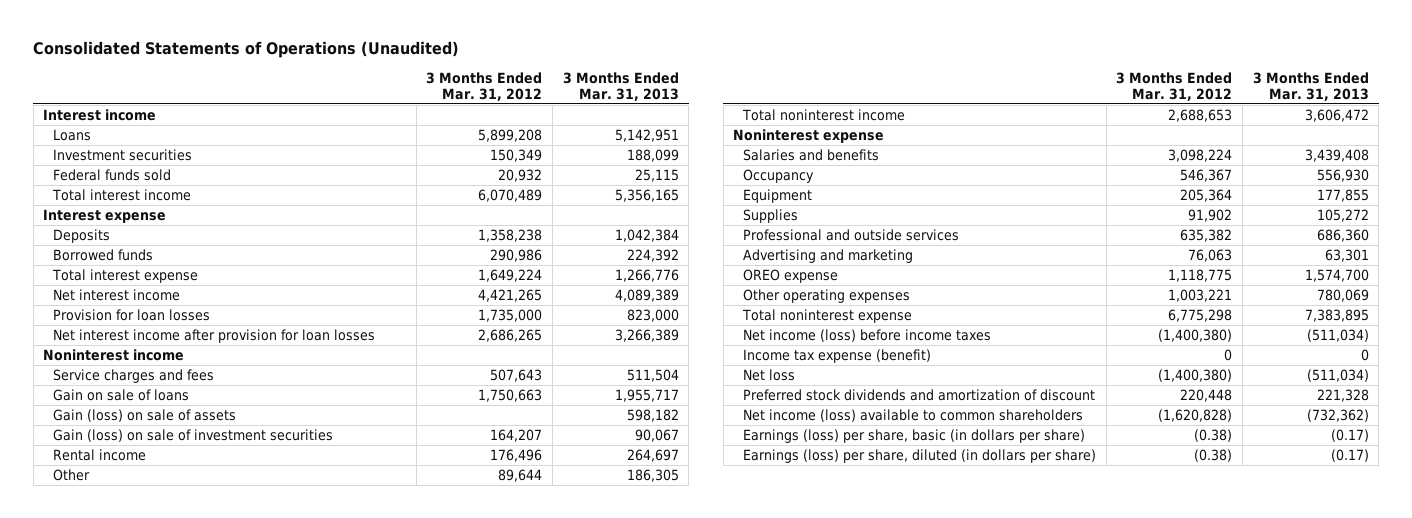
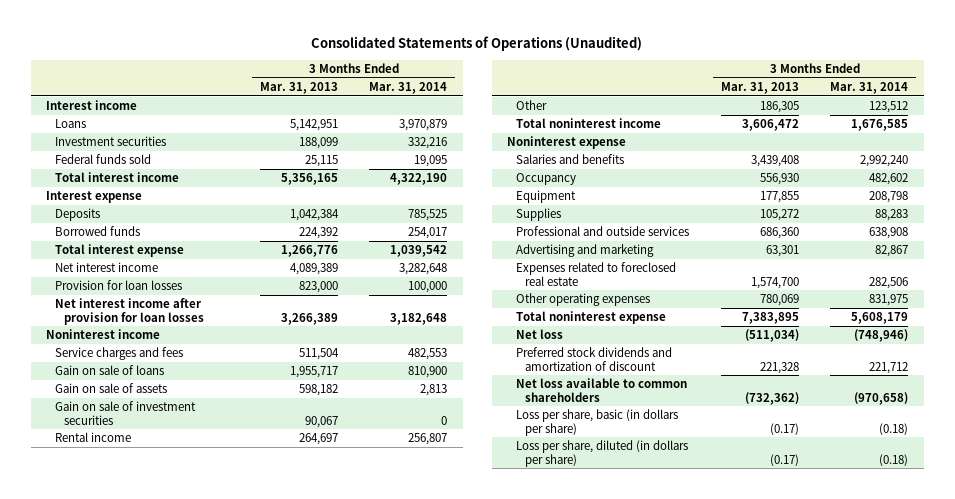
[426,72,543,102] 3 Months Ended Mar. 31, 2012 -> none
none -> [369,81,448,94] Mar. 31, 2014
[53,408,237,422] Gain (loss) on sale of assets -> [55,383,168,394] Gain on sale of assets
[53,428,334,442] Gain (loss) on sale of investment securities -> [55,401,197,425] Gain on sale of investment securities
[743,268,839,283] OREO expense -> [516,262,677,286] Expenses related to foreclosed real estate
[743,328,992,342] Net income (loss) before income taxes -> none
[743,348,932,363] Income tax expense (benefit) -> none
[743,408,1084,422] Net income (loss) available to common shareholders -> [516,378,688,402] Net loss available to common shareholders
[743,428,1086,443] Earnings (loss) per share, basic (in dollars per share) -> [516,409,679,436] Loss per share, basic (in dollars per share)
[743,448,1097,463] Earnings (loss) per share, diluted (in dollars per share) -> [516,440,689,467] Loss per share, diluted (in dollars per share)

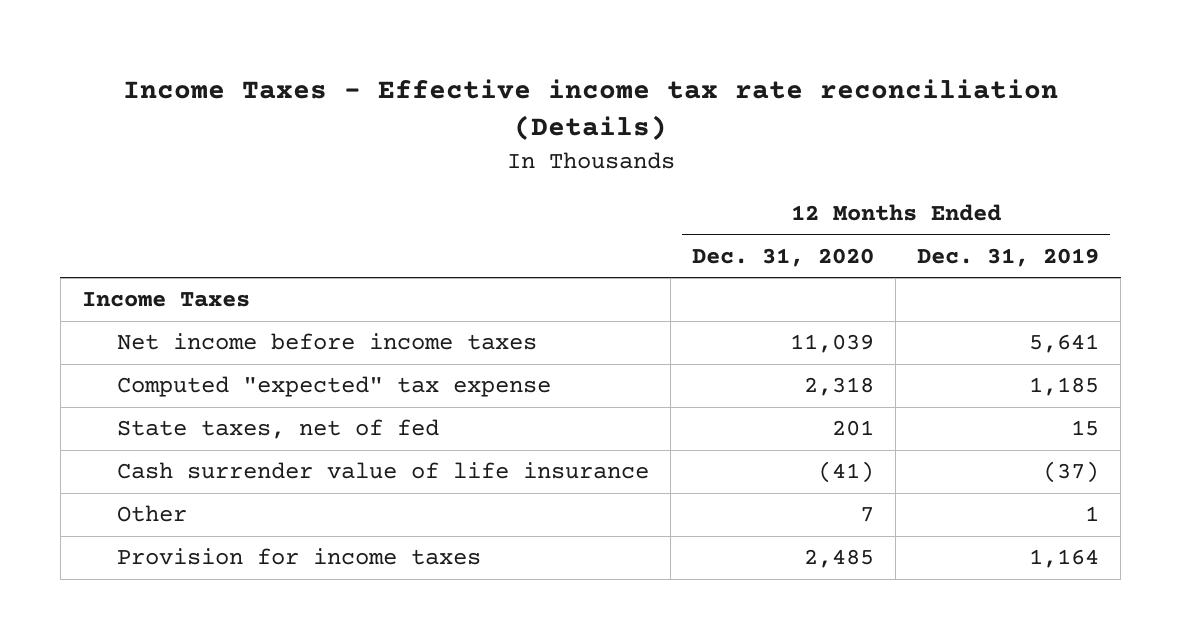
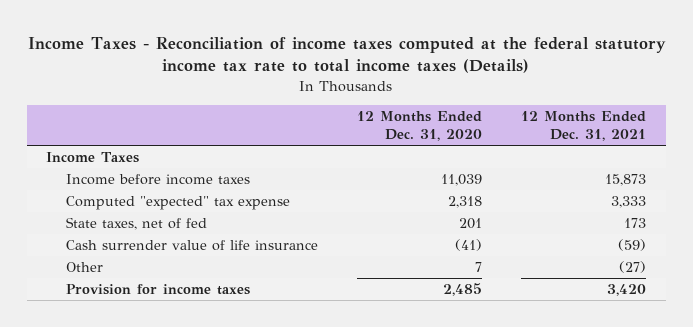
[122,78,1058,141] Income Taxes - Effective income tax rate reconciliation (Details) -> [28,36,667,74] Income Taxes - Reconciliation of income taxes computed at the federal statutory income tax rate to total income taxes (Details)
[917,248,1100,268] Dec. 31, 2019 -> none
none -> [521,111,647,141] 12 Months Ended Dec. 31, 2021
[117,333,538,351] Net income before income taxes -> [65,174,250,186] Income before income taxes

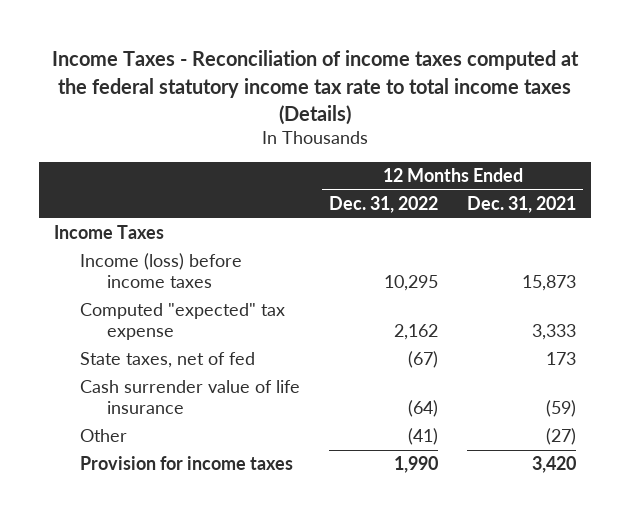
[357,111,483,141] 12 Months Ended Dec. 31, 2020 -> none
none -> [329,196,439,214] Dec. 31, 2022
[65,174,250,186] Income before income taxes -> [80,253,243,288] Income (loss) before income taxes

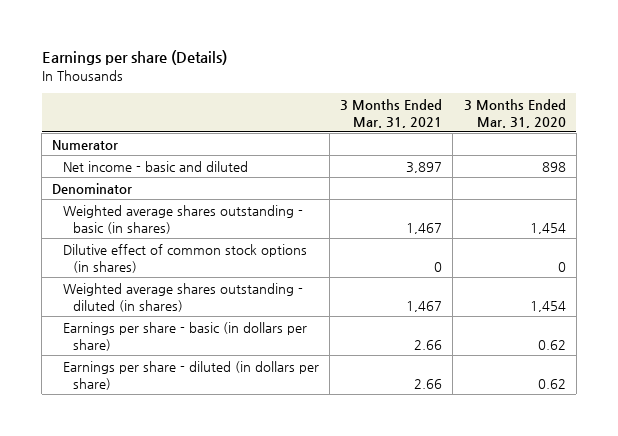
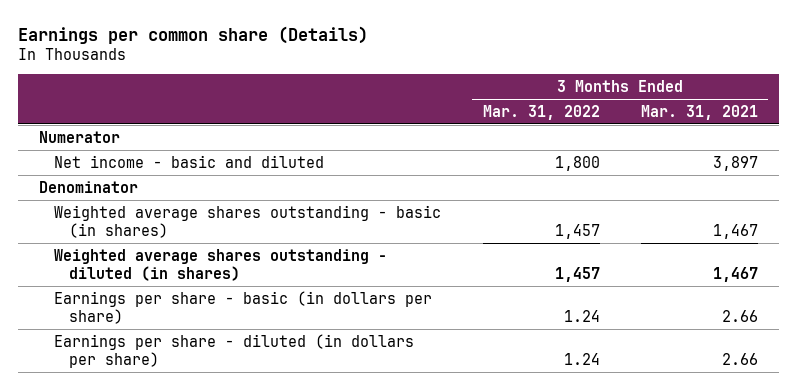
[41,50,227,66] Earnings per share (Details) -> [18,25,369,44] Earnings per common share (Details)
[463,98,566,128] 3 Months Ended Mar. 31, 2020 -> none
none -> [482,104,600,120] Mar. 31, 2022
[62,243,307,273] Dilutive effect of common stock options (in shares) -> none

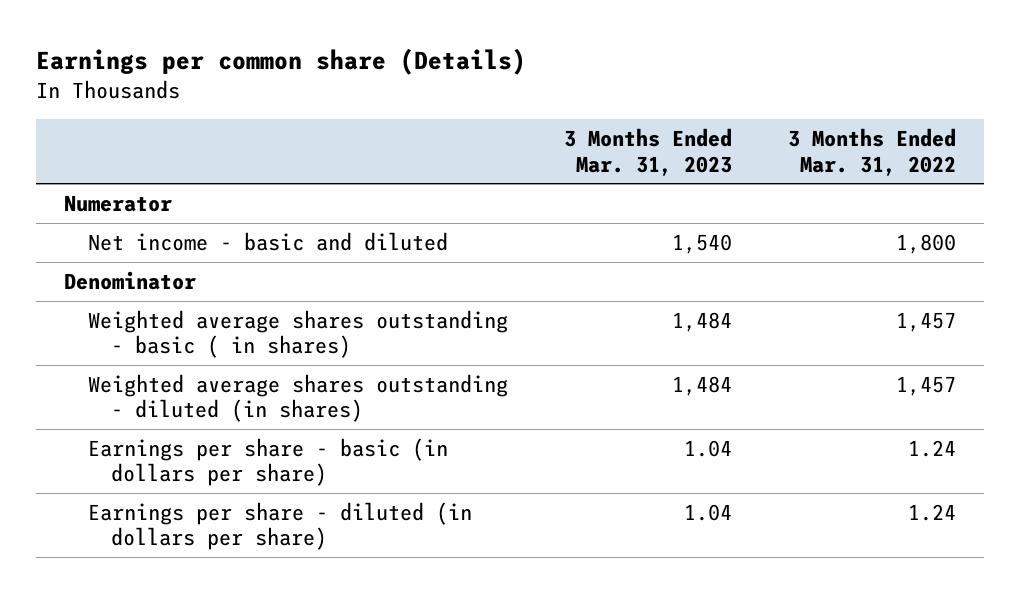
[641,104,759,120] Mar. 31, 2021 -> none
none -> [563,128,732,176] 3 Months Ended Mar. 31, 2023
[54,204,442,238] Weighted average shares outstanding - basic (in shares) -> [87,309,508,359] Weighted average shares outstanding - basic ( in shares)

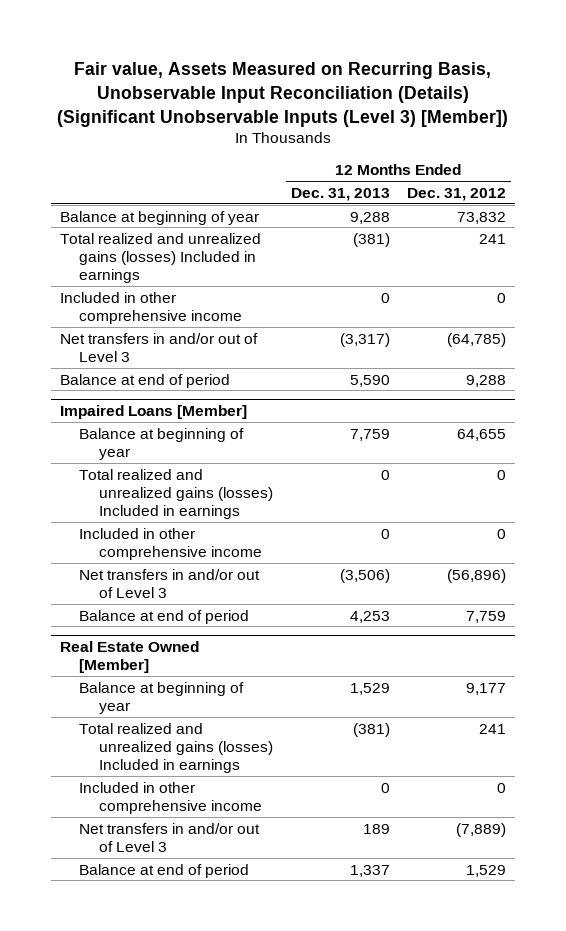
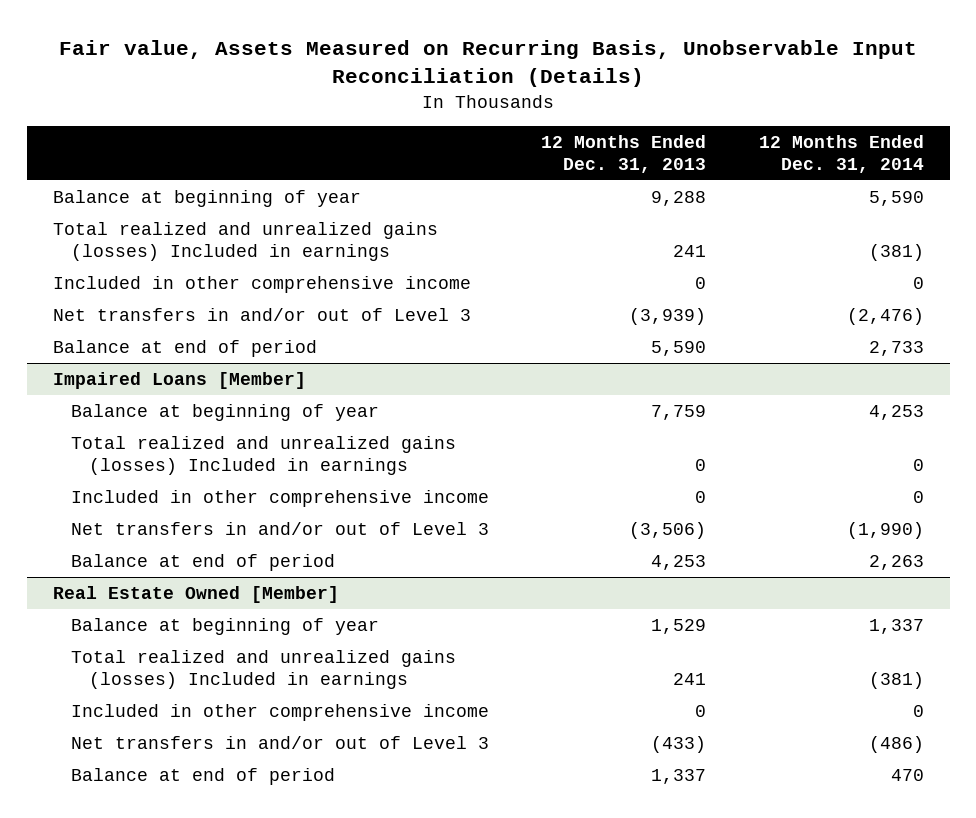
[57,61,509,127] Fair value, Assets Measured on Recurring Basis, Unobservable Input Reconciliation (Details) (Significant Unobservable Inputs (Level 3) [Member]) -> [59,39,918,88] Fair value, Assets Measured on Recurring Basis, Unobservable Input Reconciliation (Details)
[407,187,507,201] Dec. 31, 2012 -> none
none -> [758,134,924,173] 12 Months Ended Dec. 31, 2014
[352,232,390,247] (381) -> [673,244,707,257] 241
[339,332,390,347] (3,317) -> [629,307,707,325] (3,939)
[352,722,390,737] (381) -> [673,672,707,685] 241
[362,823,390,834] 189 -> [651,735,707,753] (433)

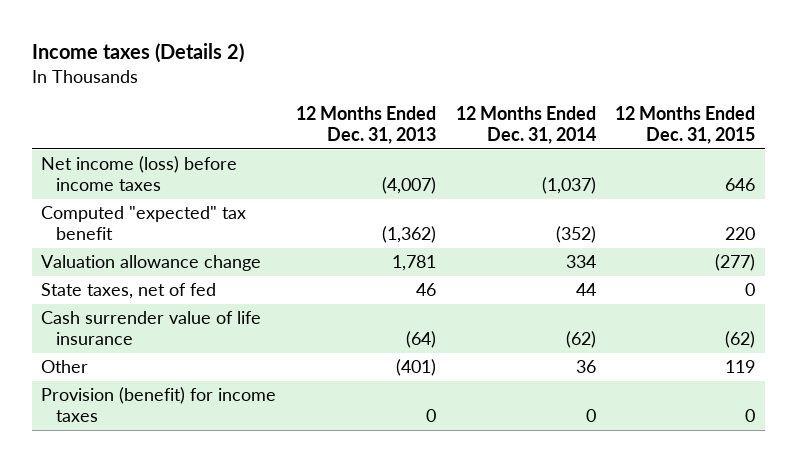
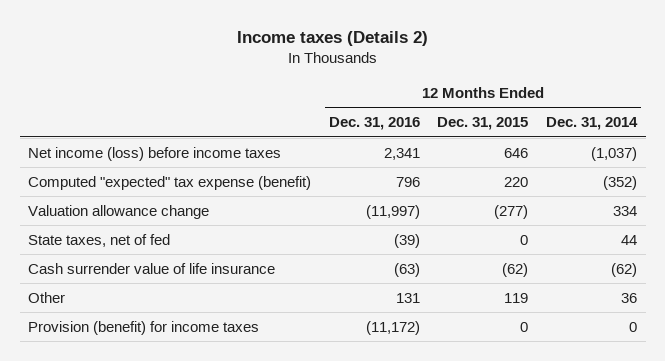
[295,106,436,145] 12 Months Ended Dec. 31, 2013 -> none
none -> [328,117,420,131] Dec. 31, 2016
[41,206,247,240] Computed "expected" tax benefit -> [28,175,312,190] Computed "expected" tax expense (benefit)

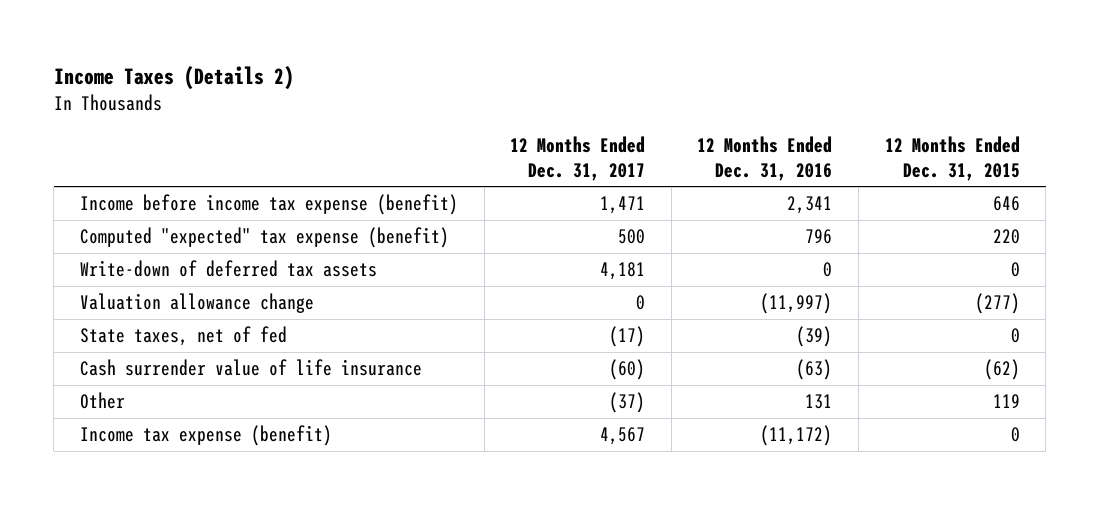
[236,30,428,46] Income taxes (Details 2) -> [53,65,294,90] Income Taxes (Details 2)
[546,117,639,131] Dec. 31, 2014 -> none
none -> [510,136,646,181] 12 Months Ended Dec. 31, 2017
[28,146,282,161] Net income (loss) before income taxes -> [80,194,459,216] Income before income tax expense (benefit)
none -> [80,260,378,278] Write-down of deferred tax assets
[28,320,260,335] Provision (benefit) for income taxes -> [80,425,333,447] Income tax expense (benefit)

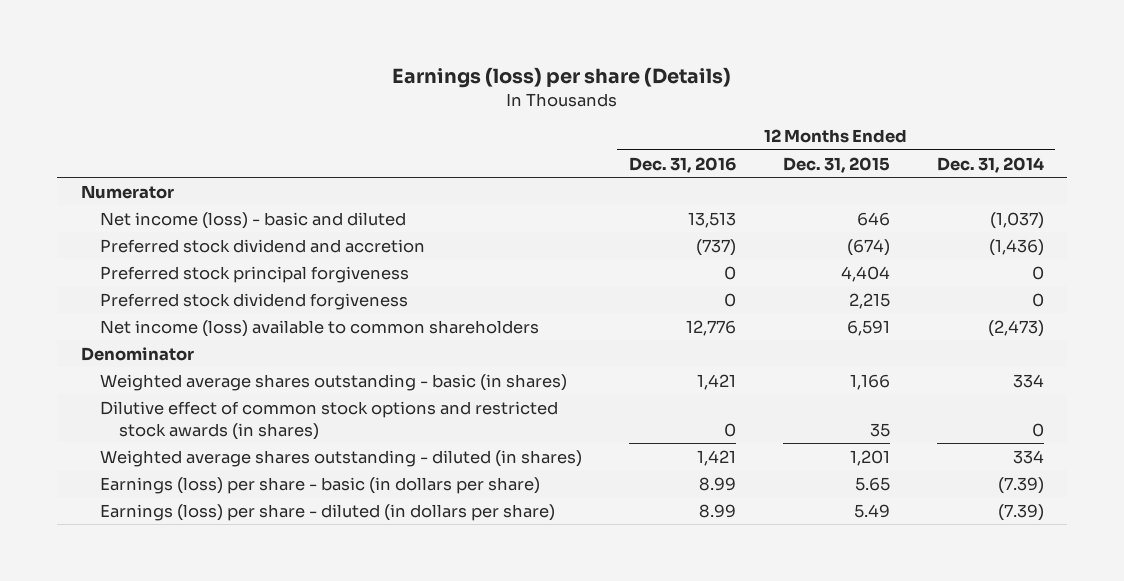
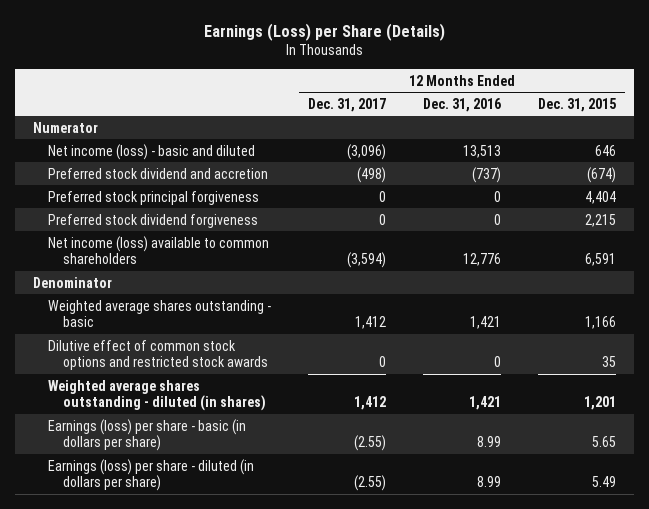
[392,67,732,89] Earnings (loss) per share (Details) -> [203,22,445,41] Earnings (Loss) per Share (Details)
[936,156,1044,173] Dec. 31, 2014 -> none
none -> [308,97,387,112] Dec. 31, 2017
[99,373,567,391] Weighted average shares outstanding - basic (in shares) -> [48,299,272,328] Weighted average shares outstanding - basic
[99,400,558,440] Dilutive effect of common stock options and restricted stock awards (in shares) -> [48,339,269,371] Dilutive effect of common stock options and restricted stock awards

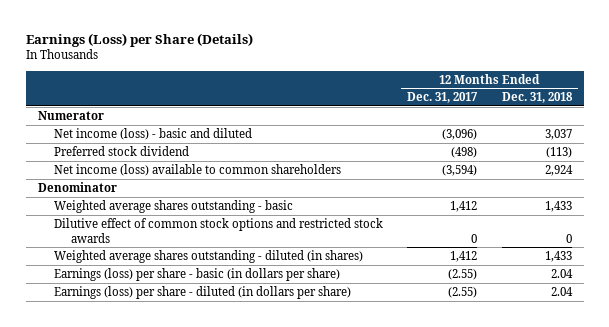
[422,97,501,112] Dec. 31, 2016 -> none
[537,97,616,112] Dec. 31, 2015 -> none
none -> [501,92,573,104] Dec. 31, 2018
[48,190,260,205] Preferred stock principal forgiveness -> none
[48,213,259,228] Preferred stock dividend forgiveness -> none
[48,167,269,179] Preferred stock dividend and accretion -> [54,145,190,156] Preferred stock dividend

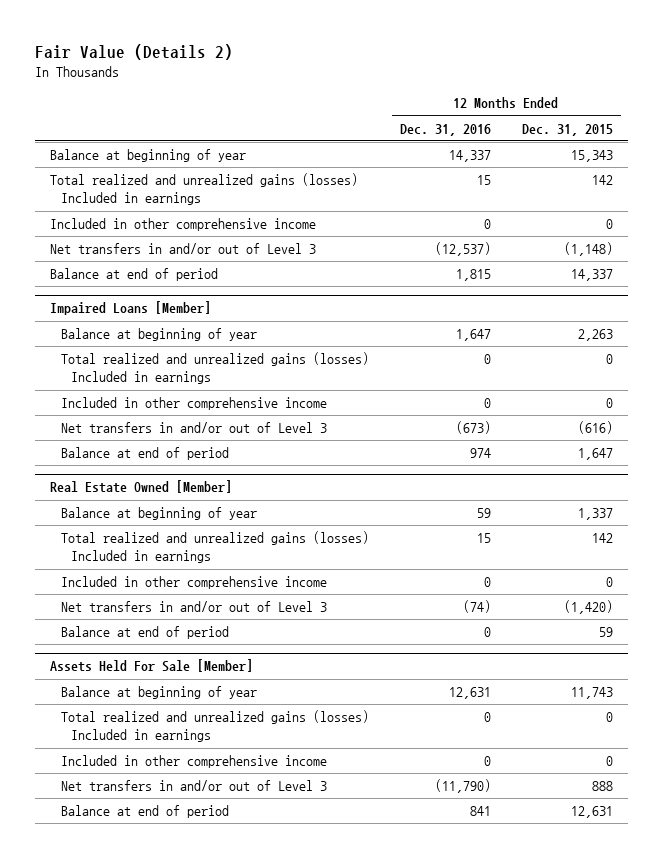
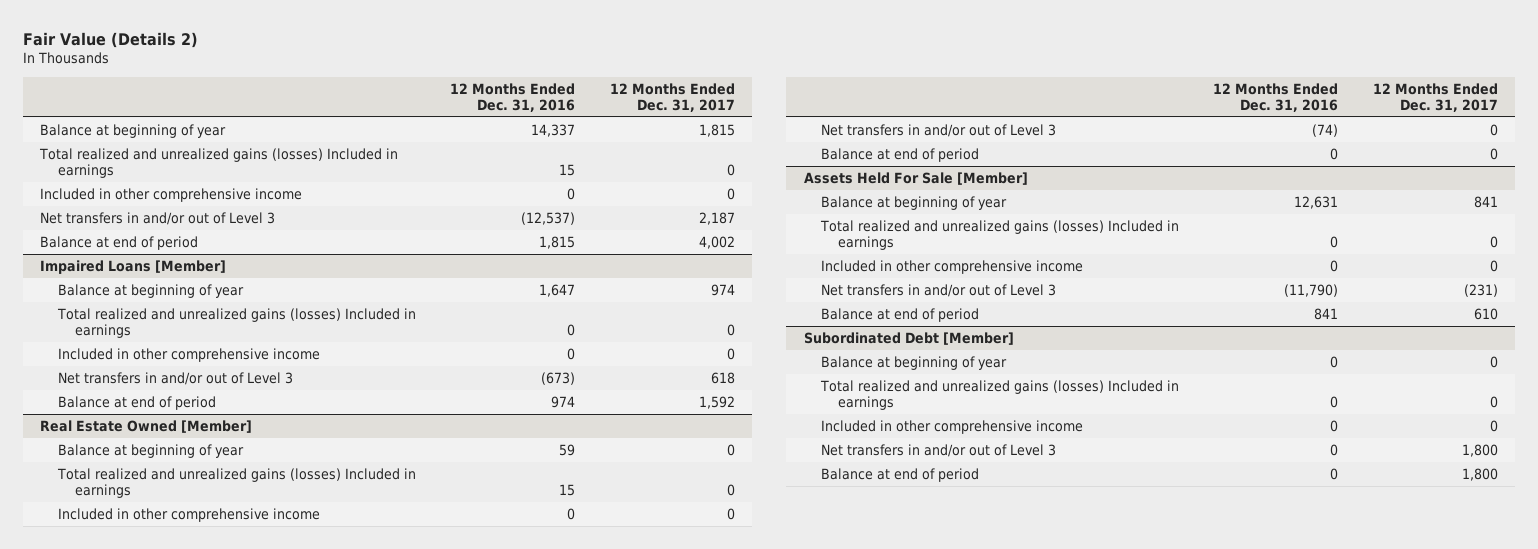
[521,123,613,136] Dec. 31, 2015 -> none
none -> [609,83,735,113] 12 Months Ended Dec. 31, 2017
none -> [803,331,1014,345] Subordinated Debt [Member]
none -> [820,355,1007,370] Balance at beginning of year
none -> [819,379,1179,410] Total realized and unrealized gains (losses) Included in earnings
none -> [820,419,1083,434] Included in other comprehensive income
none -> [820,443,1056,457] Net transfers in and/or out of Level 3
none -> [820,467,979,482] Balance at end of period

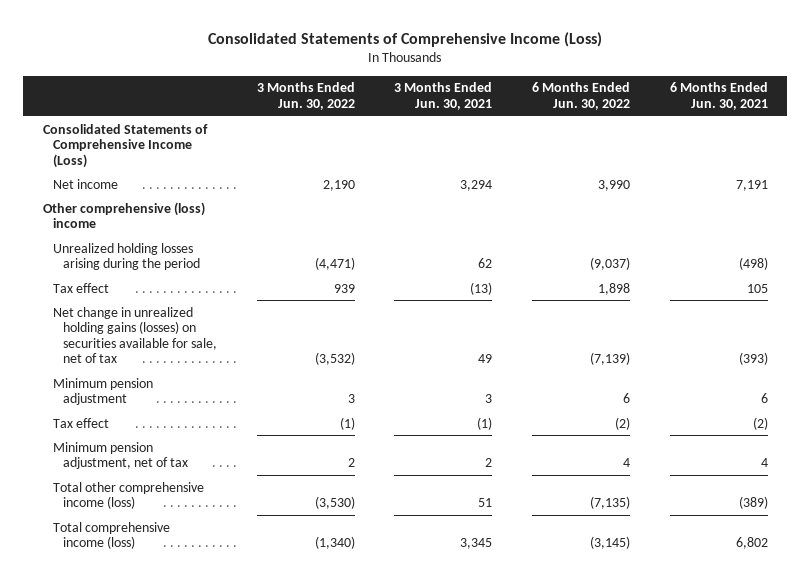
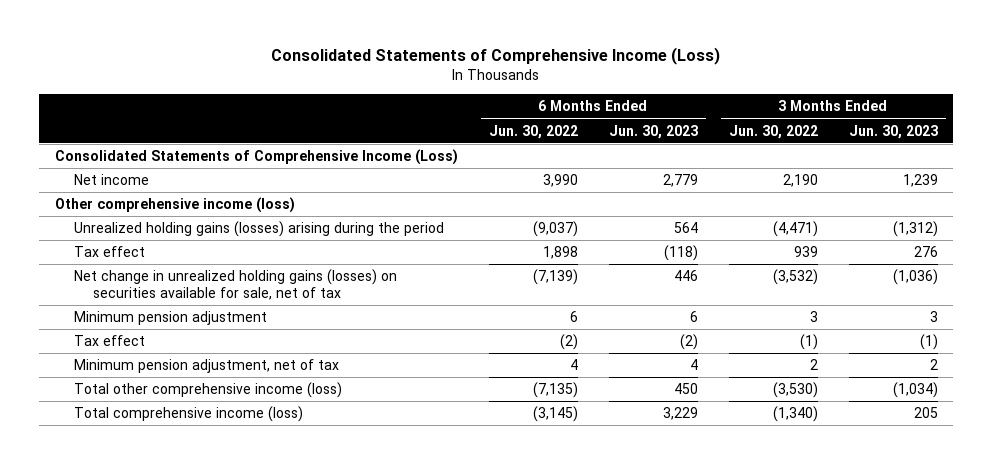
[394,82,493,110] 3 Months Ended Jun. 30, 2021 -> none
[669,82,768,110] 6 Months Ended Jun. 30, 2021 -> none
none -> [608,124,698,139] Jun. 30, 2023
none -> [848,124,938,139] Jun. 30, 2023
[43,201,206,229] Other comprehensive (loss) income -> [54,197,295,214] Other comprehensive income (loss)
[53,242,201,271] Unrealized holding losses arising during the period -> [73,221,444,238] Unrealized holding gains (losses) arising during the period

